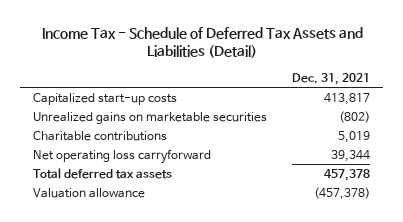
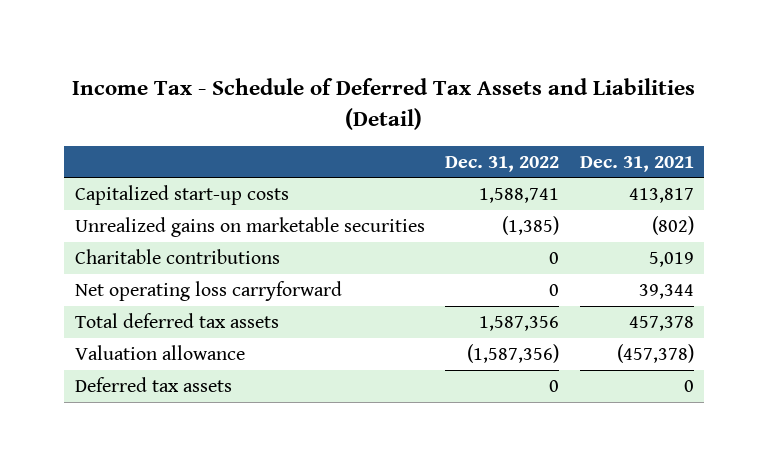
none -> [445,155,560,172] Dec. 31, 2022
none -> [74,377,232,393] Deferred tax assets

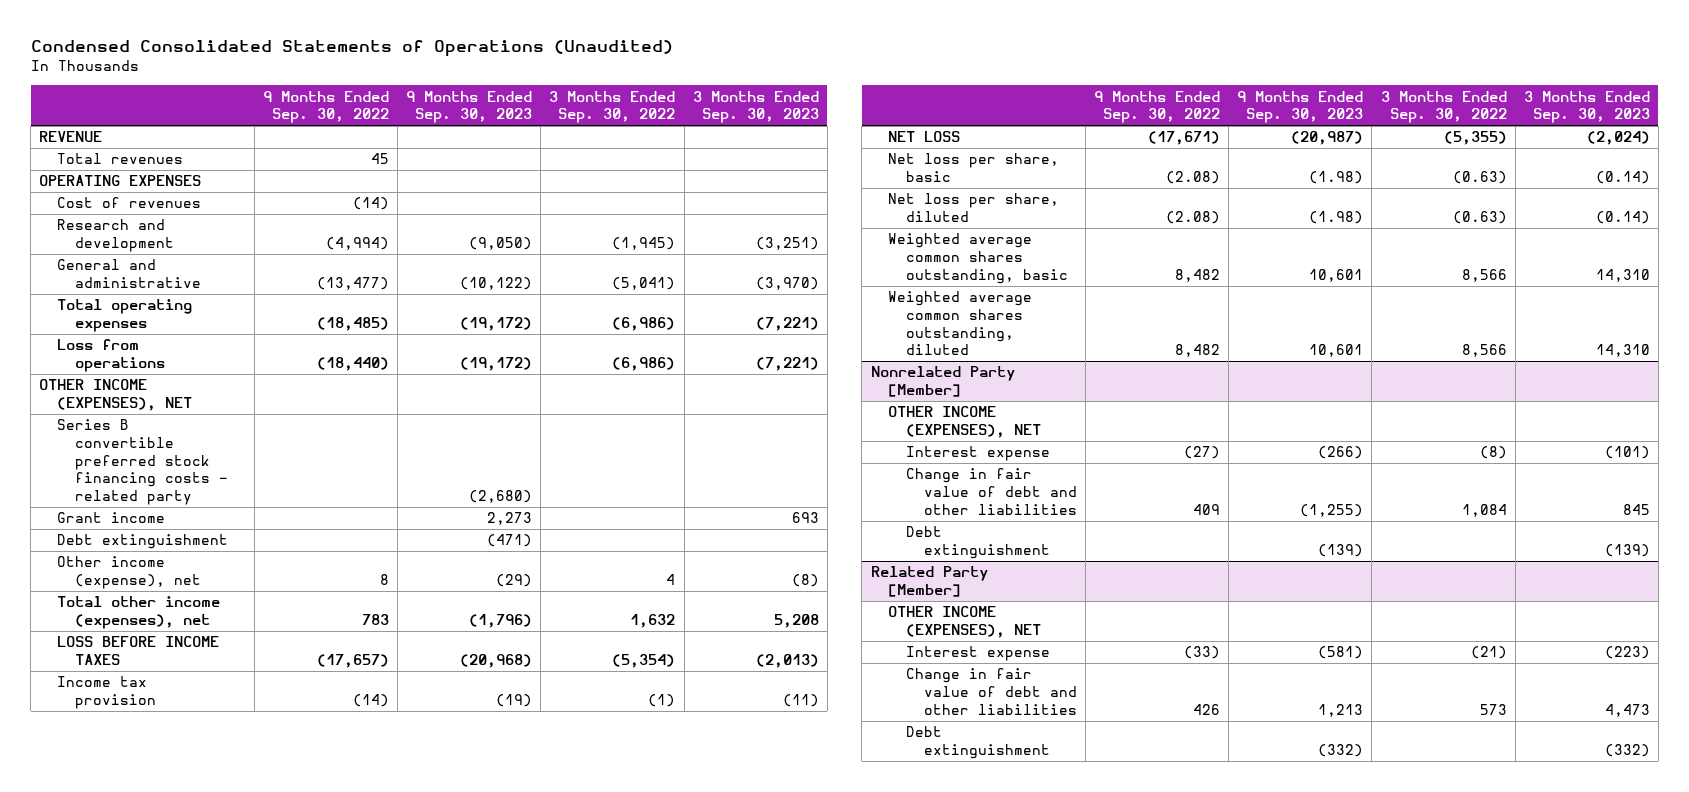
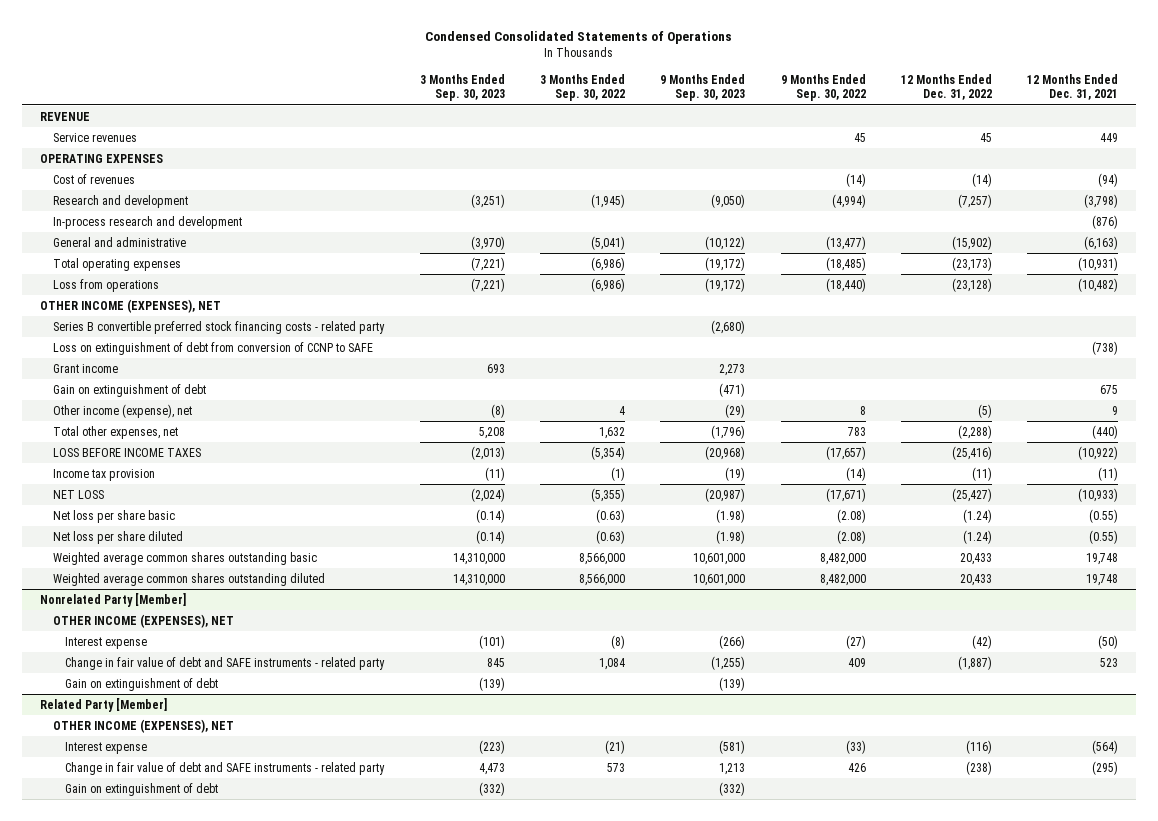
[30,40,673,58] Condensed Consolidated Statements of Operations (Unaudited) -> [425,30,733,44] Condensed Consolidated Statements of Operations
none -> [900,73,992,101] 12 Months Ended Dec. 31, 2022
none -> [1027,73,1119,101] 12 Months Ended Dec. 31, 2021
[57,153,184,165] Total revenues -> [52,132,137,142] Service revenues
none -> [52,215,242,229] In-process research and development
none -> [52,341,373,355] Loss on extinguishment of debt from conversion of CCNP to SAFE
[57,534,229,550] Debt extinguishment -> [52,383,206,397] Gain on extinguishment of debt
[57,596,221,630] Total other income (expenses), net -> [52,425,178,439] Total other expenses, net
[888,153,1060,183] Net loss per share, basic -> [52,509,175,523] Net loss per share basic
[888,193,1060,223] Net loss per share, diluted -> [52,530,183,544] Net loss per share diluted
[888,233,1069,284] Weighted average common shares outstanding, basic -> [52,551,317,565] Weighted average common shares outstanding basic
[1175,268,1221,282] 8,482 -> [819,552,866,565] 8,482,000
[1309,268,1364,282] 10,601 -> [693,552,746,565] 10,601,000
[1461,268,1507,282] 8,566 -> [578,552,625,565] 8,566,000
[1595,268,1650,282] 14,310 -> [452,552,505,565] 14,310,000
[888,291,1033,356] Weighted average common shares outstanding, diluted -> [52,572,325,586] Weighted average common shares outstanding diluted
[1175,344,1221,358] 8,482 -> [819,573,866,586] 8,482,000
[1309,344,1364,358] 10,601 -> [693,573,746,586] 10,601,000
[1461,344,1507,358] 8,566 -> [578,573,625,586] 8,566,000
[1595,344,1650,358] 14,310 -> [452,573,505,586] 14,310,000
[906,468,1078,515] Change in fair value of debt and other liabilities -> [65,656,386,670] Change in fair value of debt and SAFE instruments - related party
[906,526,1051,560] Debt extinguishment -> [65,677,219,691] Gain on extinguishment of debt
[906,668,1078,715] Change in fair value of debt and other liabilities -> [65,761,386,775] Change in fair value of debt and SAFE instruments - related party
[906,726,1051,760] Debt extinguishment -> [65,782,219,796] Gain on extinguishment of debt

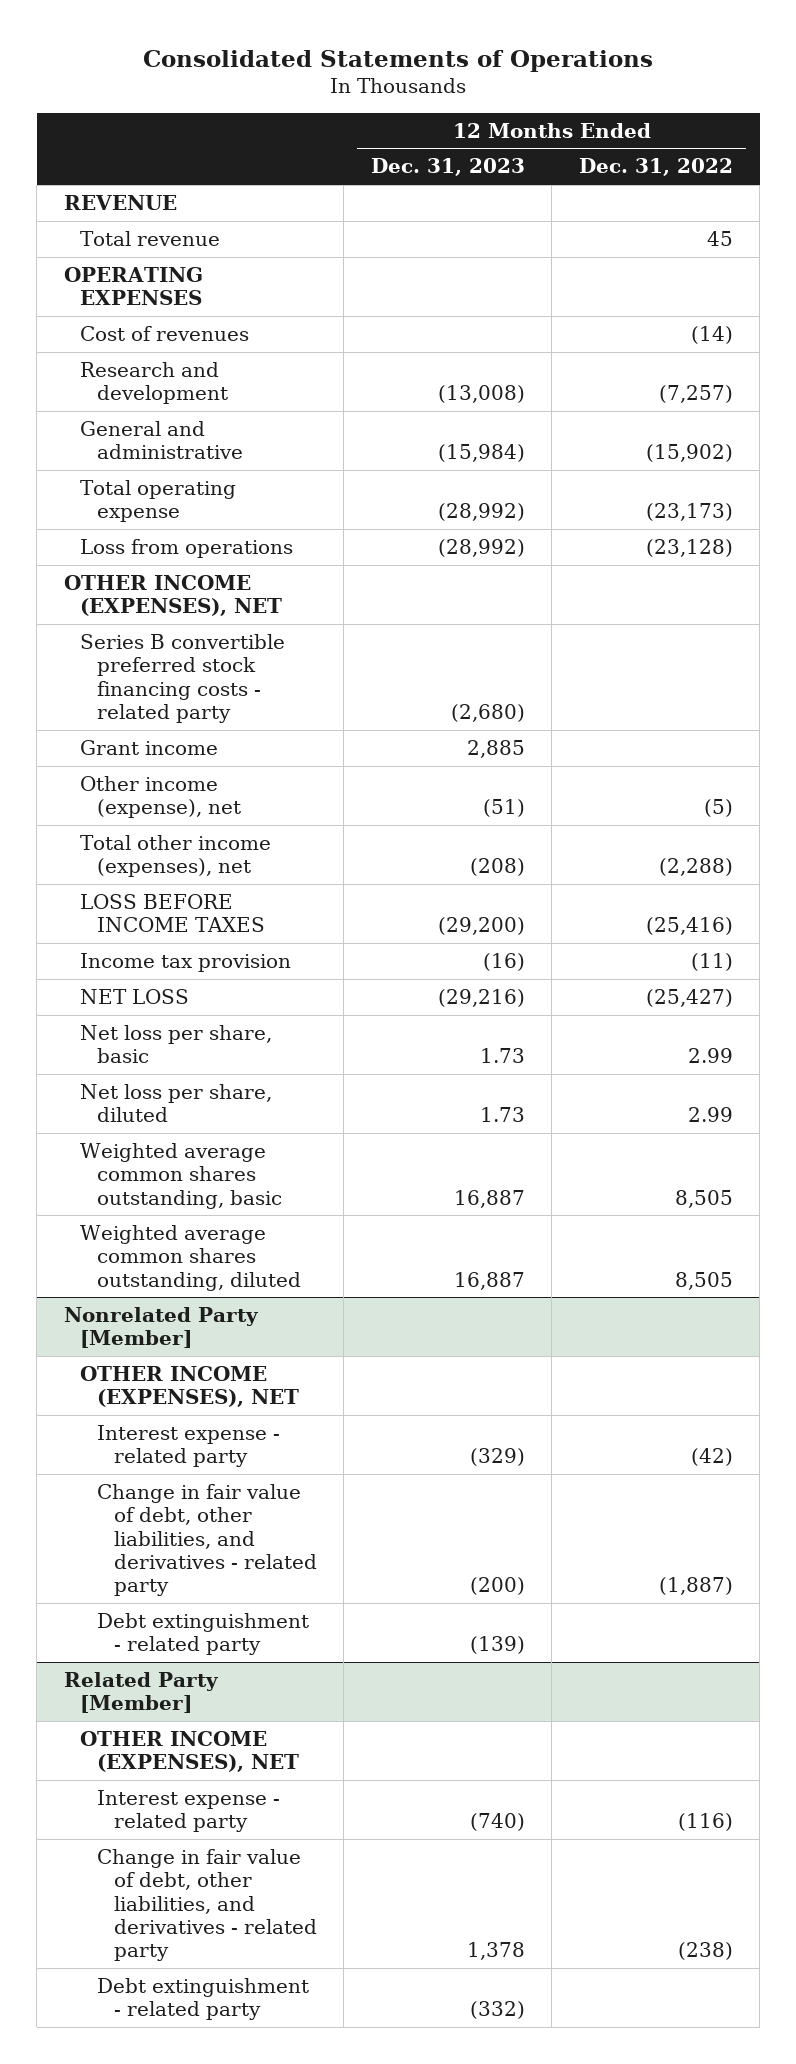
[425,30,733,44] Condensed Consolidated Statements of Operations -> [143,49,654,72] Consolidated Statements of Operations
[419,73,505,102] 3 Months Ended Sep. 30, 2023 -> none
[539,73,625,102] 3 Months Ended Sep. 30, 2022 -> none
[660,73,746,102] 9 Months Ended Sep. 30, 2023 -> none
[780,73,866,102] 9 Months Ended Sep. 30, 2022 -> none
[1027,73,1119,101] 12 Months Ended Dec. 31, 2021 -> none
none -> [370,158,525,177] Dec. 31, 2023
[52,132,137,142] Service revenues -> [80,230,221,246] Total revenue
[52,215,242,229] In-process research and development -> none
[52,257,181,271] Total operating expenses -> [80,479,237,523] Total operating expense
[52,341,373,355] Loss on extinguishment of debt from conversion of CCNP to SAFE -> none
[52,383,206,397] Gain on extinguishment of debt -> none
[52,425,178,439] Total other expenses, net -> [80,834,272,878] Total other income (expenses), net
[52,509,175,523] Net loss per share basic -> [80,1024,273,1064] Net loss per share, basic
[962,508,992,523] (1.24) -> [687,1048,733,1064] 2.99
[52,530,183,544] Net loss per share diluted -> [80,1083,273,1123] Net loss per share, diluted
[962,529,992,544] (1.24) -> [687,1107,733,1123] 2.99
[52,551,317,565] Weighted average common shares outstanding basic -> [80,1142,282,1209] Weighted average common shares outstanding, basic
[959,552,992,565] 20,433 -> [674,1189,733,1208] 8,505
[52,572,325,586] Weighted average common shares outstanding diluted -> [80,1224,301,1291] Weighted average common shares outstanding, diluted
[959,573,992,586] 20,433 -> [674,1271,733,1290] 8,505
[65,636,148,649] Interest expense -> [96,1424,280,1468] Interest expense - related party
[65,656,386,670] Change in fair value of debt and SAFE instruments - related party -> [96,1483,317,1597] Change in fair value of debt, other liabilities, and derivatives - related party
[65,677,219,691] Gain on extinguishment of debt -> [96,1612,309,1656] Debt extinguishment - related party
[65,741,148,754] Interest expense -> [96,1789,280,1833] Interest expense - related party
[65,761,386,775] Change in fair value of debt and SAFE instruments - related party -> [96,1848,317,1962] Change in fair value of debt, other liabilities, and derivatives - related party
[65,782,219,796] Gain on extinguishment of debt -> [96,1977,309,2021] Debt extinguishment - related party

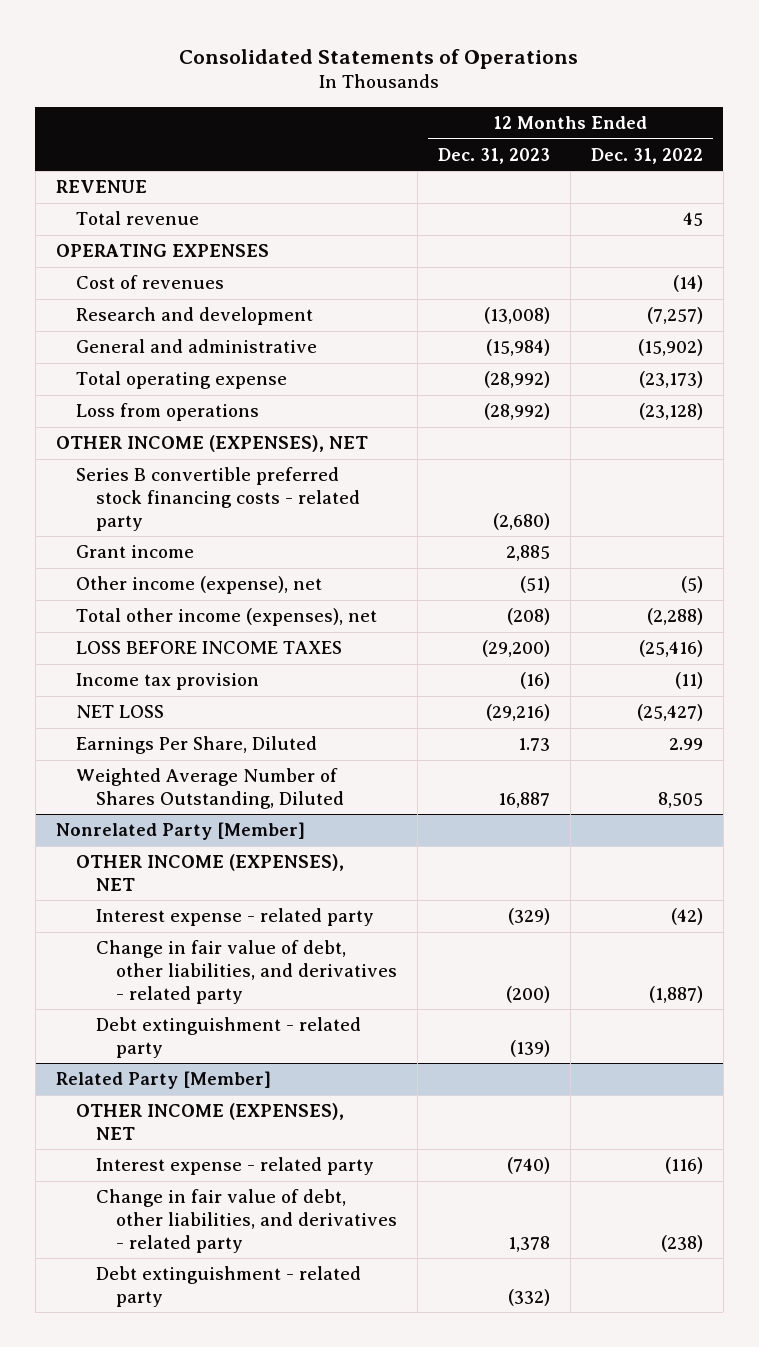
[80,1024,273,1064] Net loss per share, basic -> none
[80,1142,282,1209] Weighted average common shares outstanding, basic -> none
[80,1083,273,1123] Net loss per share, diluted -> [75,736,317,755] Earnings Per Share, Diluted
[80,1224,301,1291] Weighted average common shares outstanding, diluted -> [75,768,345,809] Weighted Average Number of Shares Outstanding, Diluted

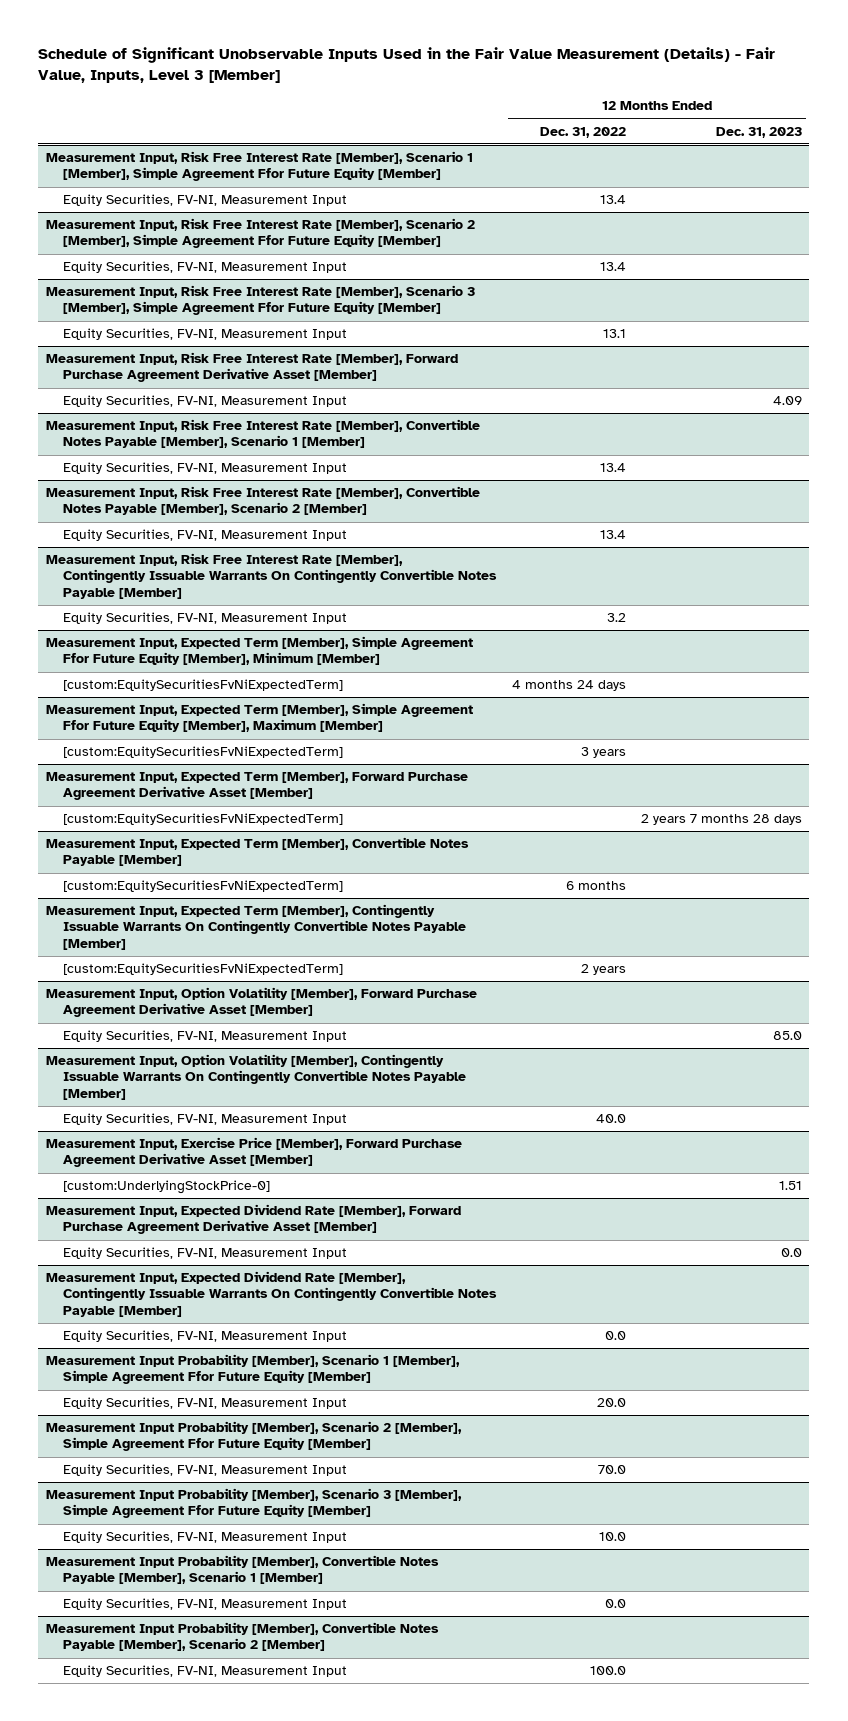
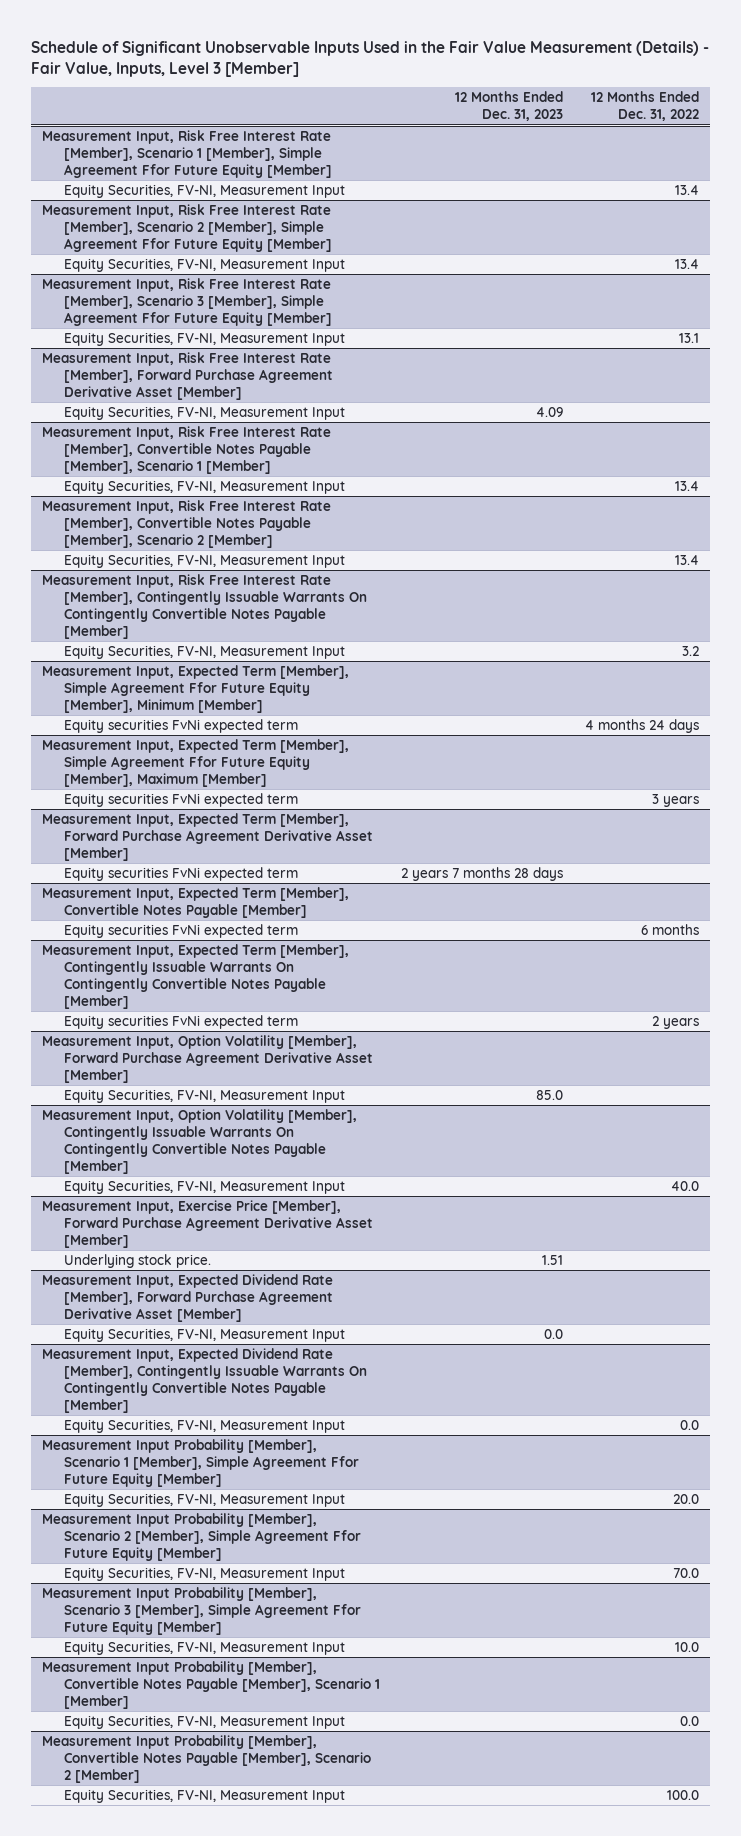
[63,679,344,692] [custom:EquitySecuritiesFvNiExpectedTerm] -> [63,718,298,733] Equity securities FvNi expected term
[63,746,344,759] [custom:EquitySecuritiesFvNiExpectedTerm] -> [63,792,298,807] Equity securities FvNi expected term
[63,813,344,826] [custom:EquitySecuritiesFvNiExpectedTerm] -> [63,866,298,881] Equity securities FvNi expected term
[63,880,344,893] [custom:EquitySecuritiesFvNiExpectedTerm] -> [63,923,298,938] Equity securities FvNi expected term
[63,963,344,976] [custom:EquitySecuritiesFvNiExpectedTerm] -> [63,1014,298,1029] Equity securities FvNi expected term
[63,1180,271,1195] [custom:UnderlyingStockPrice-0] -> [63,1253,211,1268] Underlying stock price.

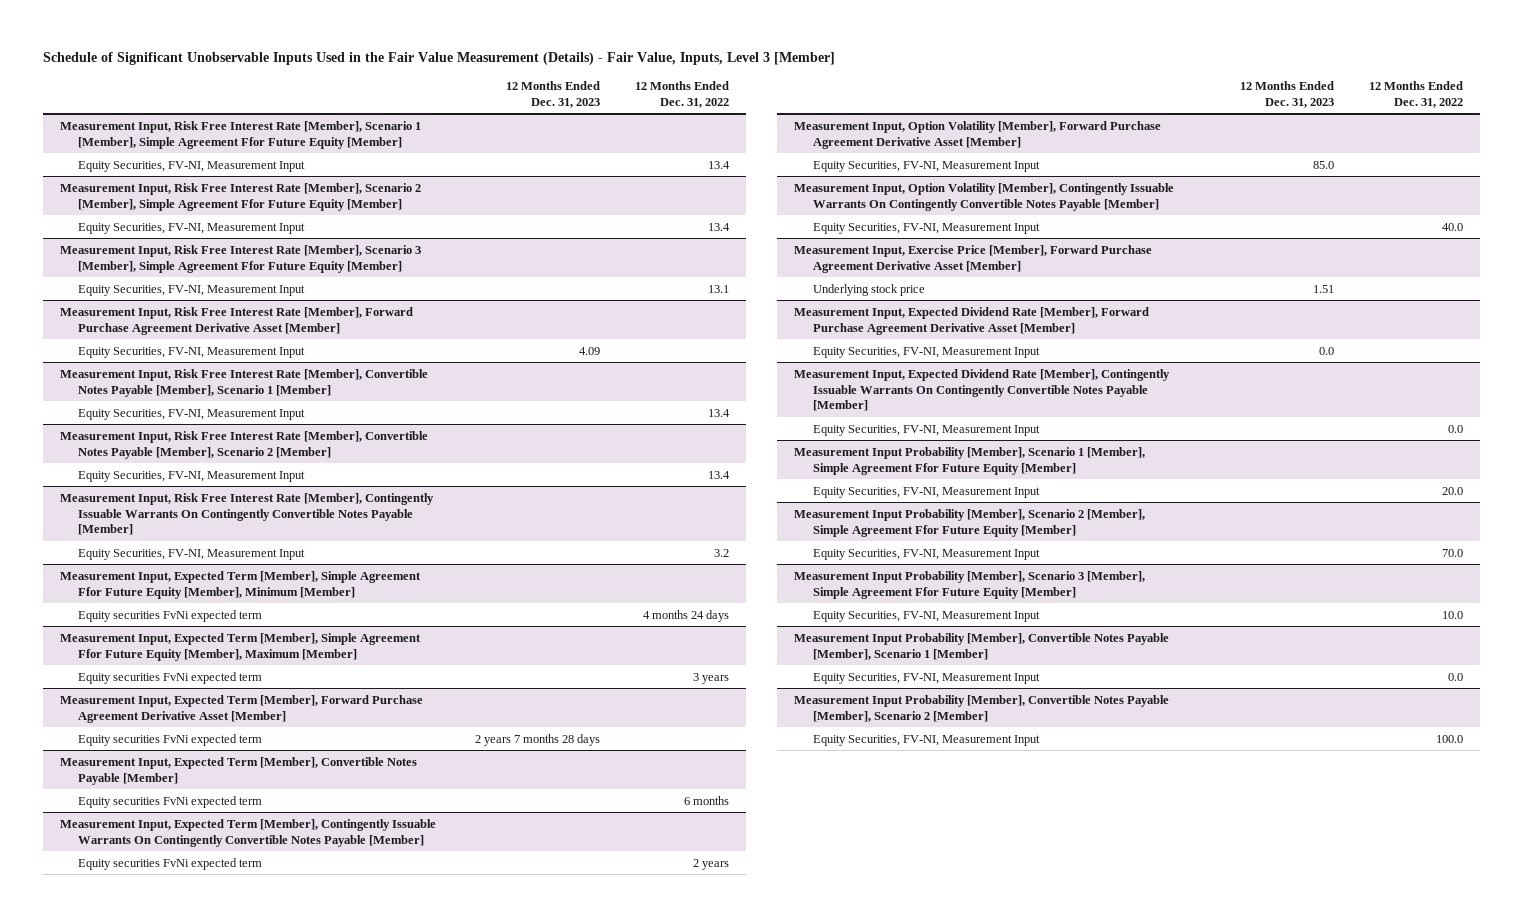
[63,1253,211,1268] Underlying stock price. -> [812,283,925,296] Underlying stock price

